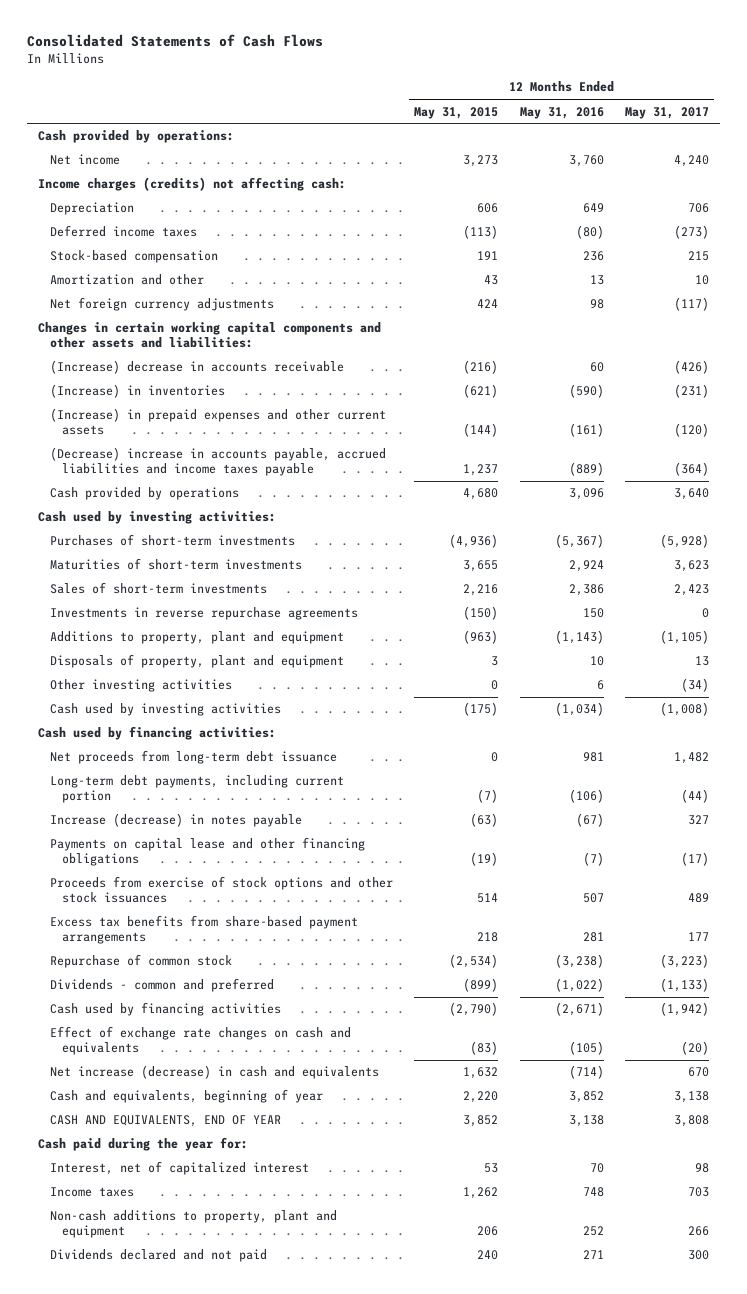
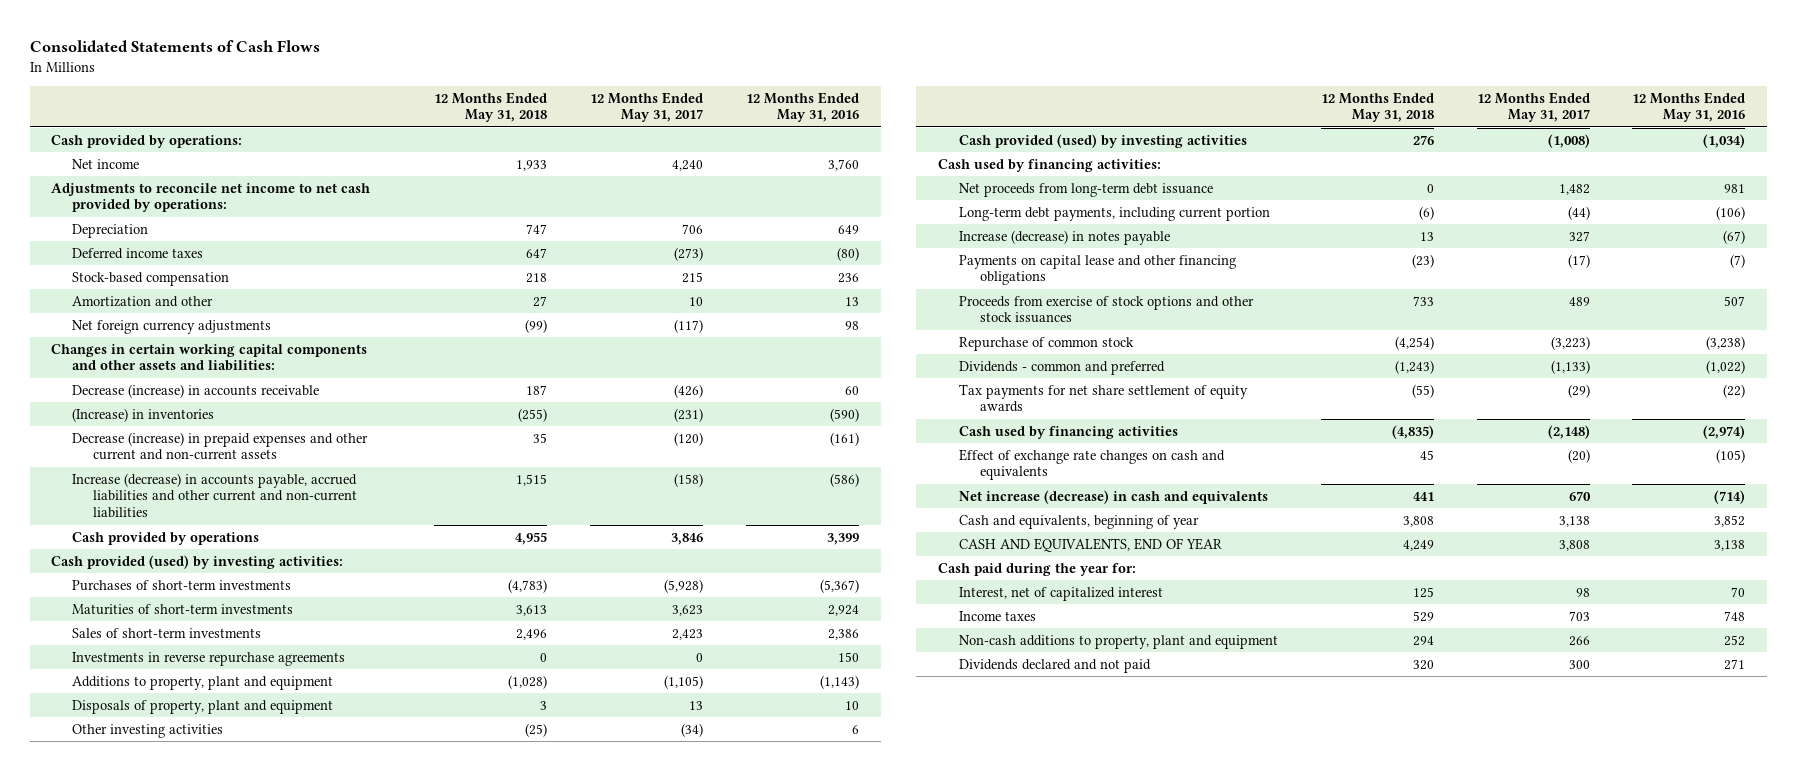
[414,106,499,119] May 31, 2015 -> none
none -> [434,91,548,123] 12 Months Ended May 31, 2018
[37,177,346,192] Income charges (credits) not affecting cash: -> [51,182,371,213] Adjustments to reconcile net income to net cash provided by operations:
[49,360,344,375] (Increase) decrease in accounts receivable -> [72,383,320,398] Decrease (increase) in accounts receivable
[49,408,386,435] (Increase) in prepaid expenses and other current assets -> [72,431,369,461] Decrease (increase) in prepaid expenses and other current and non-current assets
[49,447,386,476] (Decrease) increase in accounts payable, accrued liabilities and income taxes payable -> [72,472,358,518] Increase (decrease) in accounts payable, accrued liabilities and other current and non-current liabilities
[568,461,604,476] (889) -> [830,472,860,487] (586)
[674,461,710,476] (364) -> [674,472,704,487] (158)
[568,488,604,501] 3,096 -> [827,532,860,545] 3,399
[674,488,710,501] 3,640 -> [671,532,704,545] 3,846
[37,511,276,525] Cash used by investing activities: -> [51,554,344,569] Cash provided (used) by investing activities:
[49,703,281,717] Cash used by investing activities -> [958,133,1247,148] Cash provided (used) by investing activities
[49,915,358,944] Excess tax benefits from share-based payment arrangements -> none
none -> [958,383,1248,413] Tax payments for net share settlement of equity awards
[554,1002,604,1017] (2,671) -> [1703,424,1746,439] (2,974)
[660,1002,710,1017] (1,942) -> [1547,424,1590,439] (2,148)

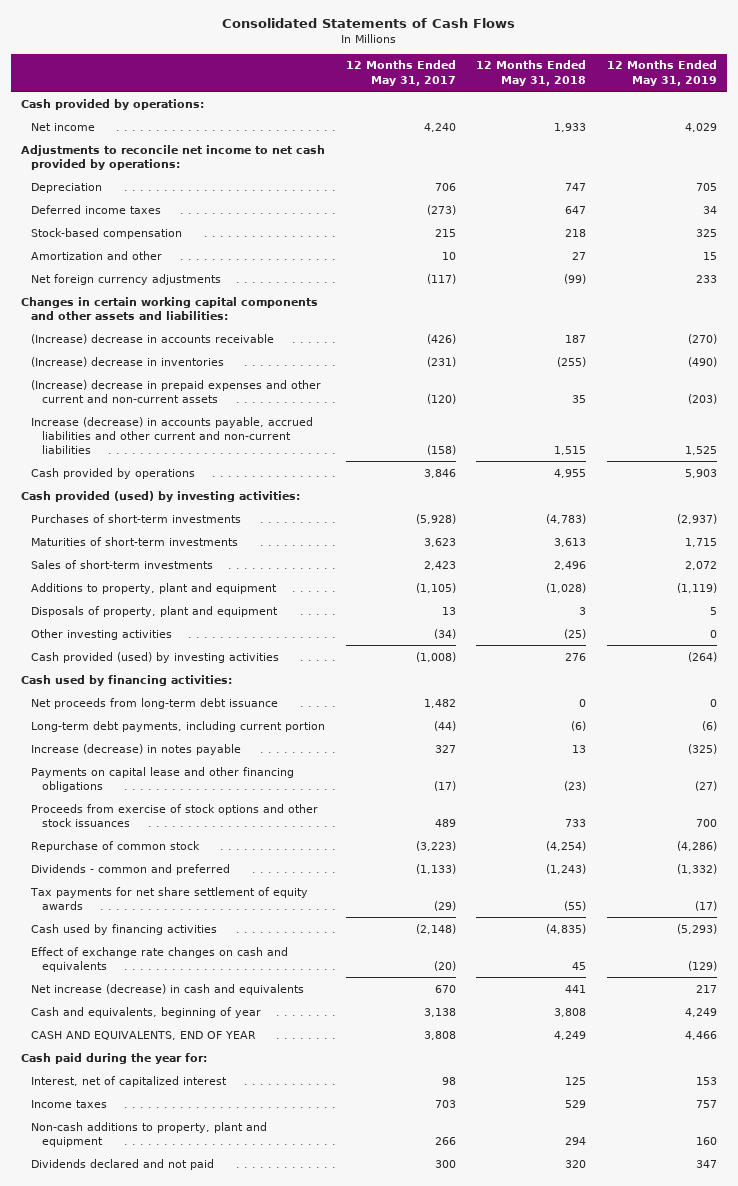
[746,91,860,123] 12 Months Ended May 31, 2016 -> none
none -> [607,60,718,86] 12 Months Ended May 31, 2019
[72,383,320,398] Decrease (increase) in accounts receivable -> [31,333,275,344] (Increase) decrease in accounts receivable
[72,407,215,422] (Increase) in inventories -> [31,356,225,367] (Increase) decrease in inventories
[72,431,369,461] Decrease (increase) in prepaid expenses and other current and non-current assets -> [31,379,322,403] (Increase) decrease in prepaid expenses and other current and non-current assets
[72,651,346,666] Investments in reverse repurchase agreements -> none

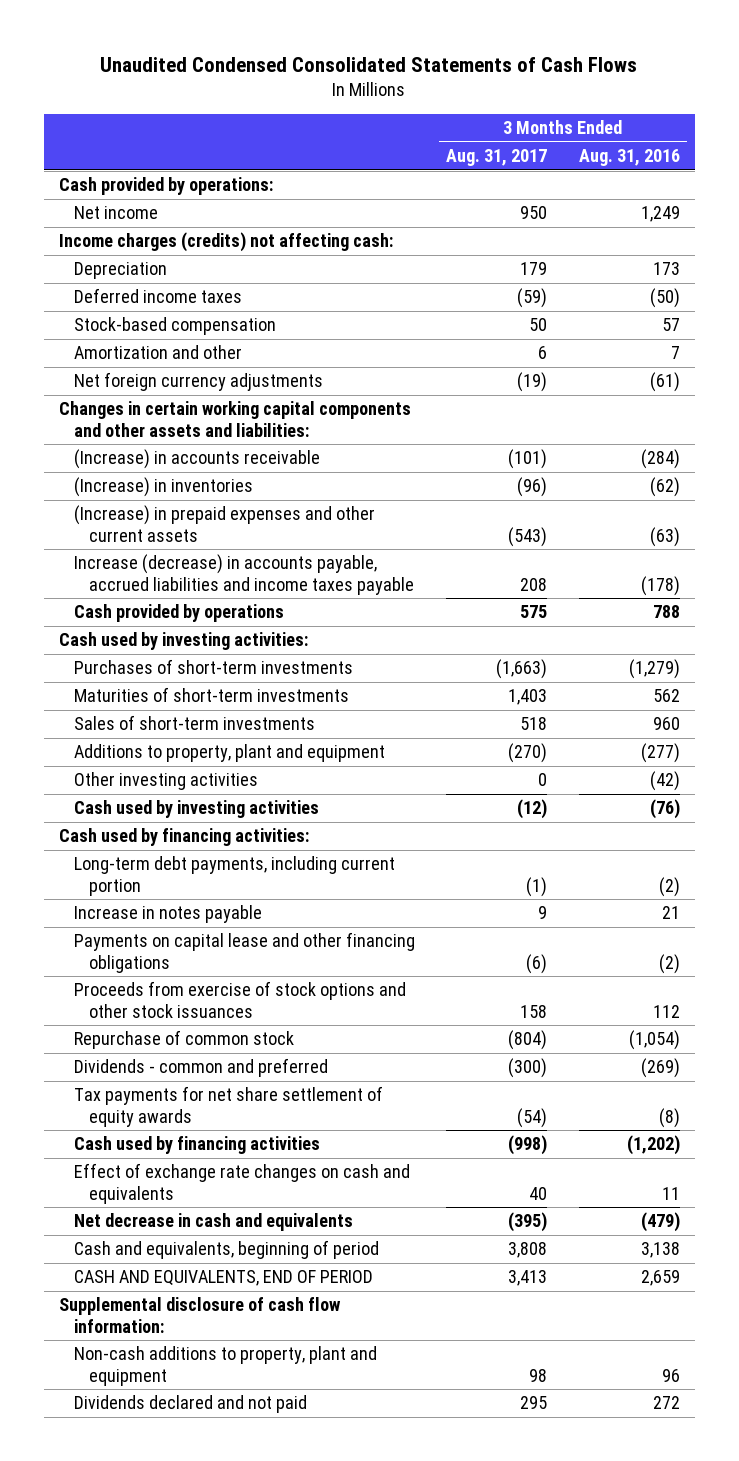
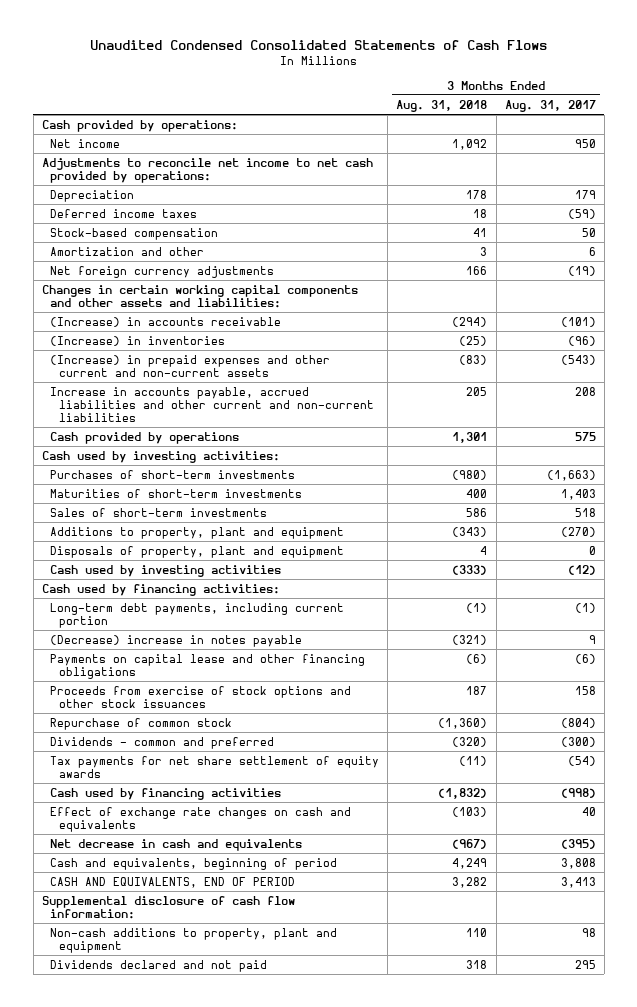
[578,149,680,167] Aug. 31, 2016 -> none
none -> [396,99,488,112] Aug. 31, 2018
[59,232,394,253] Income charges (credits) not affecting cash: -> [41,157,373,183] Adjustments to reconcile net income to net cash provided by operations:
[74,505,376,542] (Increase) in prepaid expenses and other current assets -> [50,354,331,377] (Increase) in prepaid expenses and other current and non-current assets
[74,554,415,595] Increase (decrease) in accounts payable, accrued liabilities and income taxes payable -> [50,386,374,422] Increase in accounts payable, accrued liabilities and other current and non-current liabilities
[74,772,259,791] Other investing activities -> none
none -> [50,545,345,558] Disposals of property, plant and equipment
[74,905,263,924] Increase in notes payable -> [50,634,303,647] (Decrease) increase in notes payable

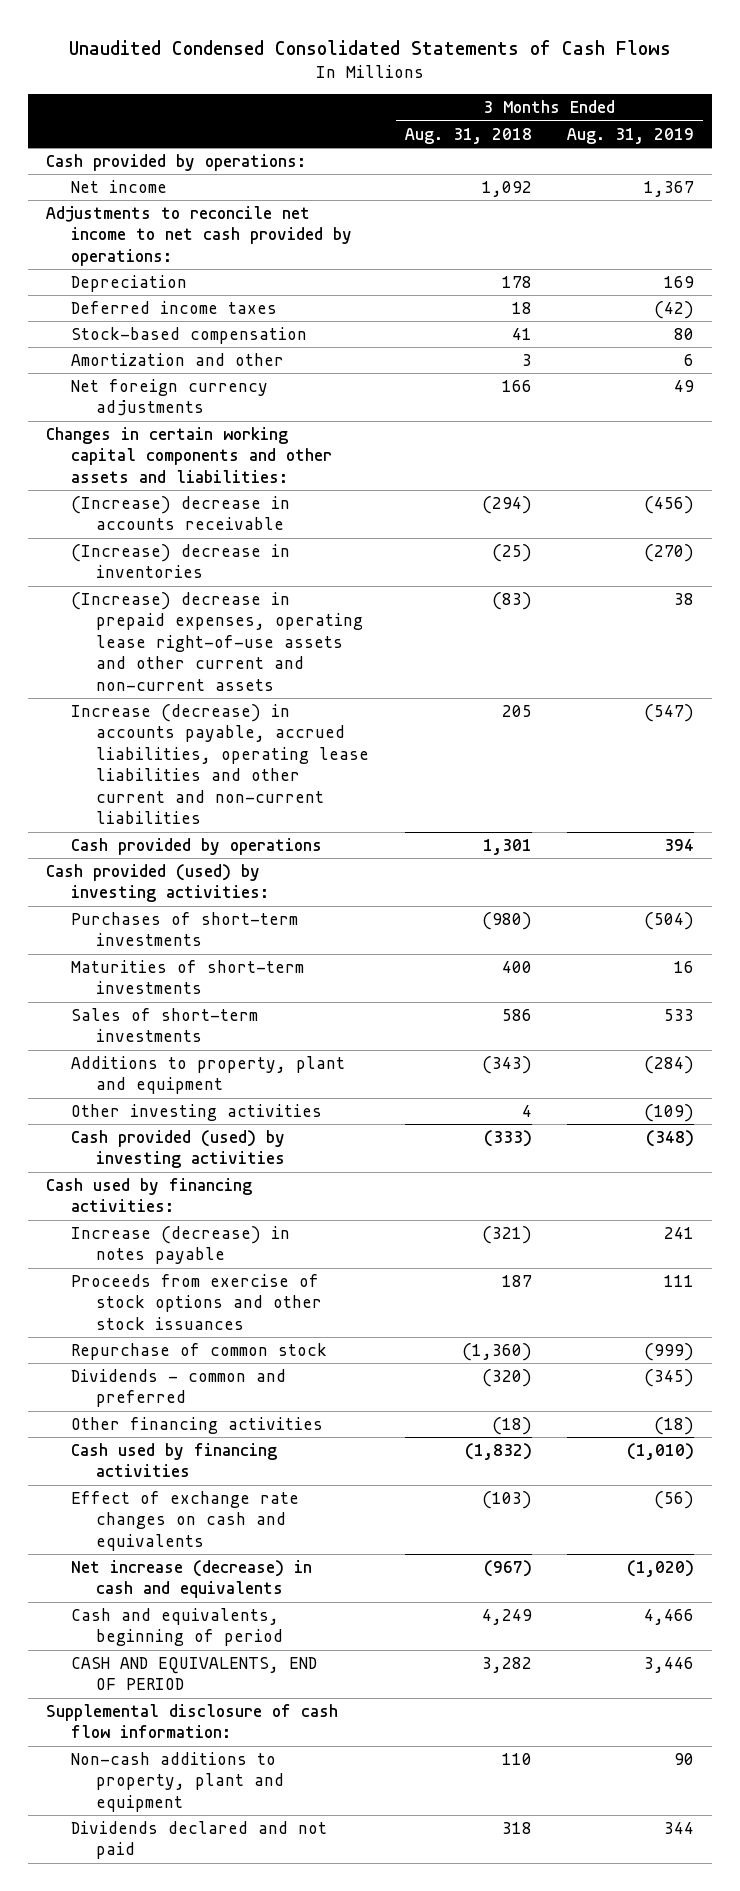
[504,99,596,112] Aug. 31, 2017 -> none
none -> [567,127,695,144] Aug. 31, 2019
[50,316,282,327] (Increase) in accounts receivable -> [71,496,291,531] (Increase) decrease in accounts receivable
[50,335,226,346] (Increase) in inventories -> [71,544,291,579] (Increase) decrease in inventories
[50,354,331,377] (Increase) in prepaid expenses and other current and non-current assets -> [71,592,364,691] (Increase) decrease in prepaid expenses, operating lease right-of-use assets and other current and non-current assets
[50,386,374,422] Increase in accounts payable, accrued liabilities and other current and non-current liabilities -> [71,704,370,825] Increase (decrease) in accounts payable, accrued liabilities, operating lease liabilities and other current and non-current liabilities
[41,450,280,463] Cash used by investing activities: -> [46,864,270,903] Cash provided (used) by investing activities:
[50,545,345,558] Disposals of property, plant and equipment -> none
none -> [71,1104,323,1122] Other investing activities
[50,564,282,577] Cash used by investing activities -> [71,1130,286,1169] Cash provided (used) by investing activities
[50,602,345,628] Long-term debt payments, including current portion -> none
[50,653,366,679] Payments on capital lease and other financing obligations -> none
[50,634,303,647] (Decrease) increase in notes payable -> [71,1226,291,1265] Increase (decrease) in notes payable
[50,755,380,778] Tax payments for net share settlement of equity awards -> none
none -> [71,1417,324,1435] Other financing activities
[50,838,303,851] Net decrease in cash and equivalents -> [71,1560,313,1599] Net increase (decrease) in cash and equivalents

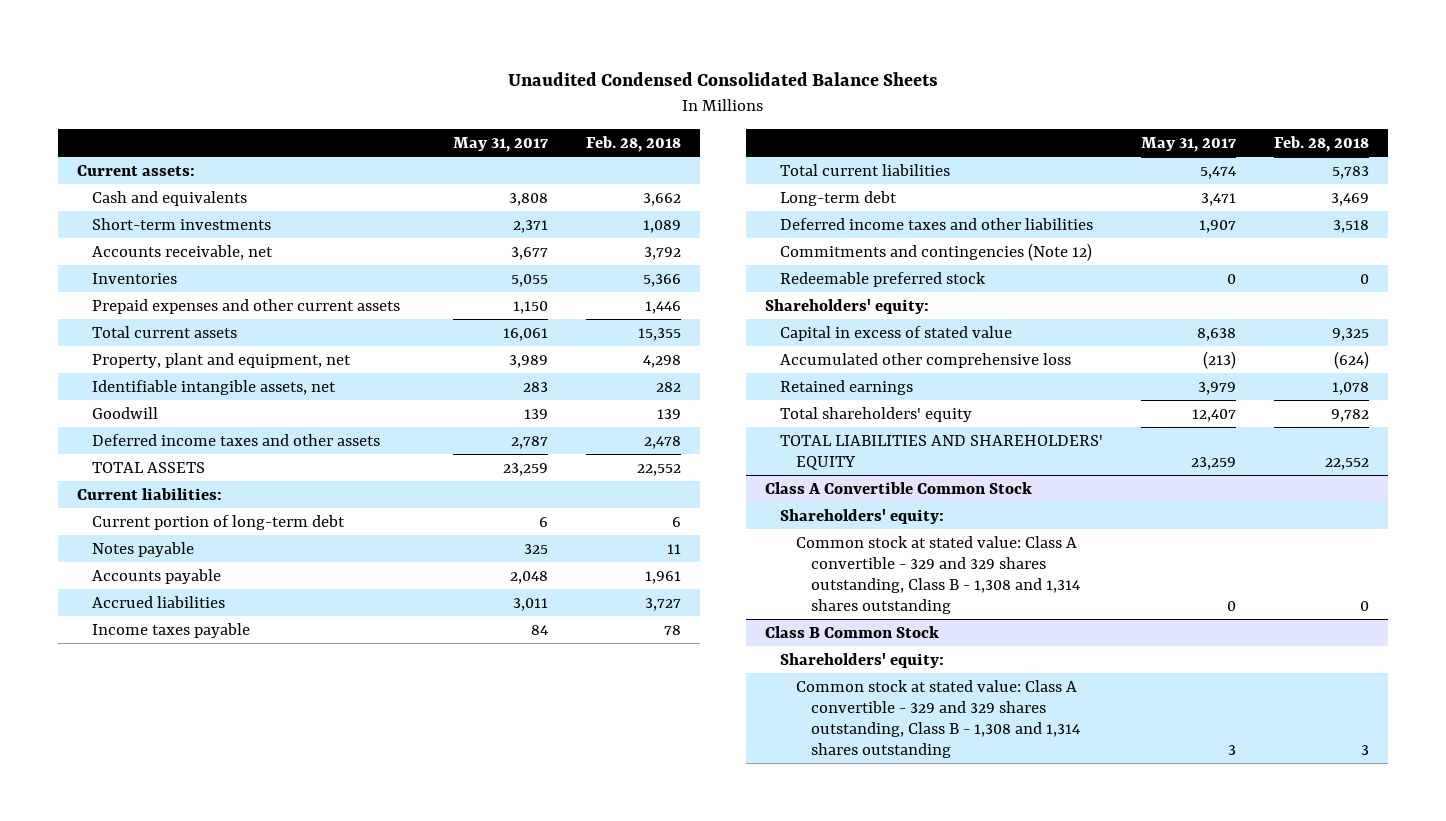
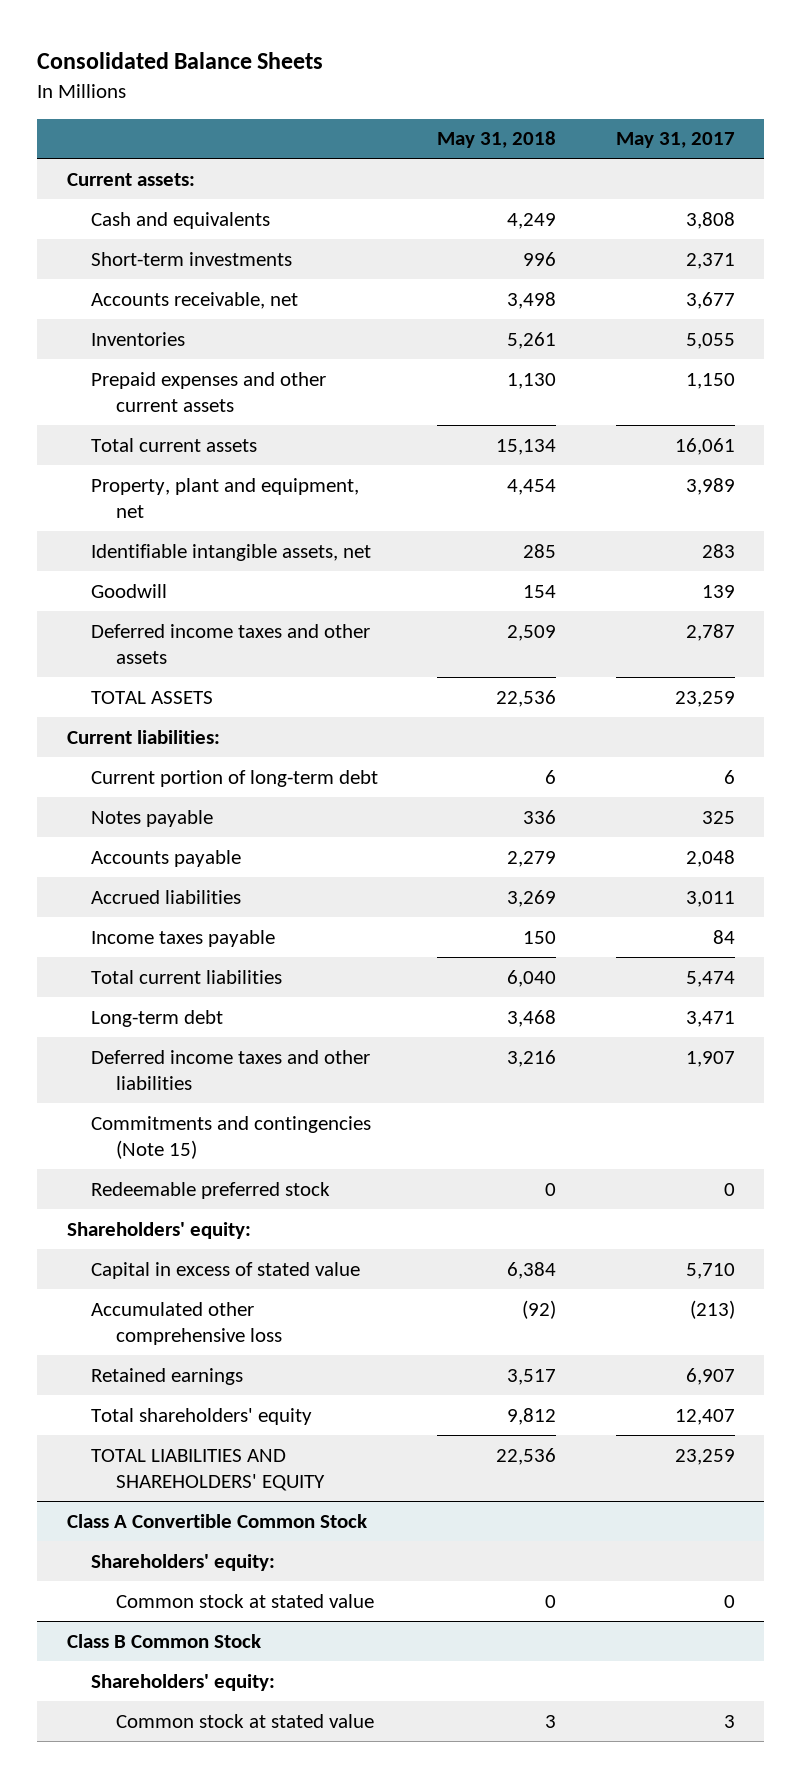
[507,72,938,87] Unaudited Condensed Consolidated Balance Sheets -> [36,52,323,70] Consolidated Balance Sheets
[585,136,681,153] Feb. 28, 2018 -> none
none -> [437,131,557,149] May 31, 2018
[780,242,1093,261] Commitments and contingencies (Note 12) -> [91,1115,372,1159] Commitments and contingencies (Note 15)
[1196,327,1236,341] 8,638 -> [685,1262,735,1279] 5,710
[1197,381,1236,395] 3,979 -> [685,1367,735,1385] 6,907
[795,535,1080,615] Common stock at stated value: Class A convertible - 329 and 329 shares outstanding, Class B - 1,308 and 1,314 shares outstanding -> [115,1593,374,1608] Common stock at stated value
[795,679,1080,759] Common stock at stated value: Class A convertible - 329 and 329 shares outstanding, Class B - 1,308 and 1,314 shares outstanding -> [115,1713,374,1728] Common stock at stated value

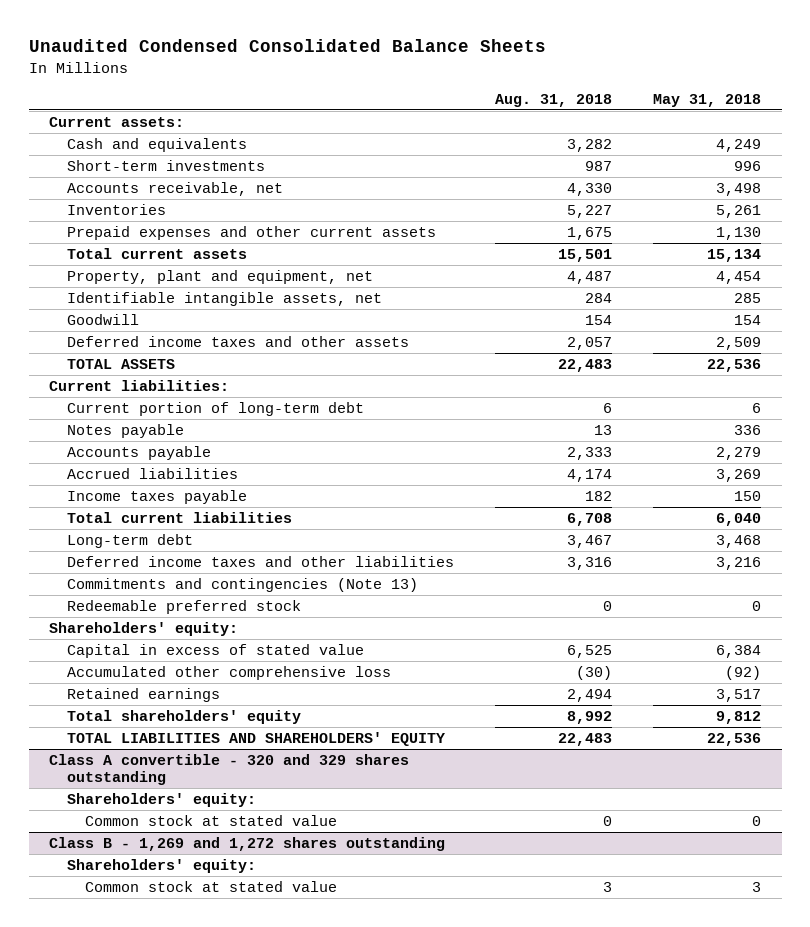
[36,52,323,70] Consolidated Balance Sheets -> [28,39,546,53] Unaudited Condensed Consolidated Balance Sheets
[615,132,735,149] May 31, 2017 -> none
none -> [495,94,613,108] Aug. 31, 2018
[91,1115,372,1159] Commitments and contingencies (Note 15) -> [66,577,418,592] Commitments and contingencies (Note 13)
[66,1513,367,1528] Class A Convertible Common Stock -> [49,753,410,786] Class A convertible - 320 and 329 shares outstanding
[66,1633,261,1648] Class B Common Stock -> [49,836,446,851] Class B - 1,269 and 1,272 shares outstanding

